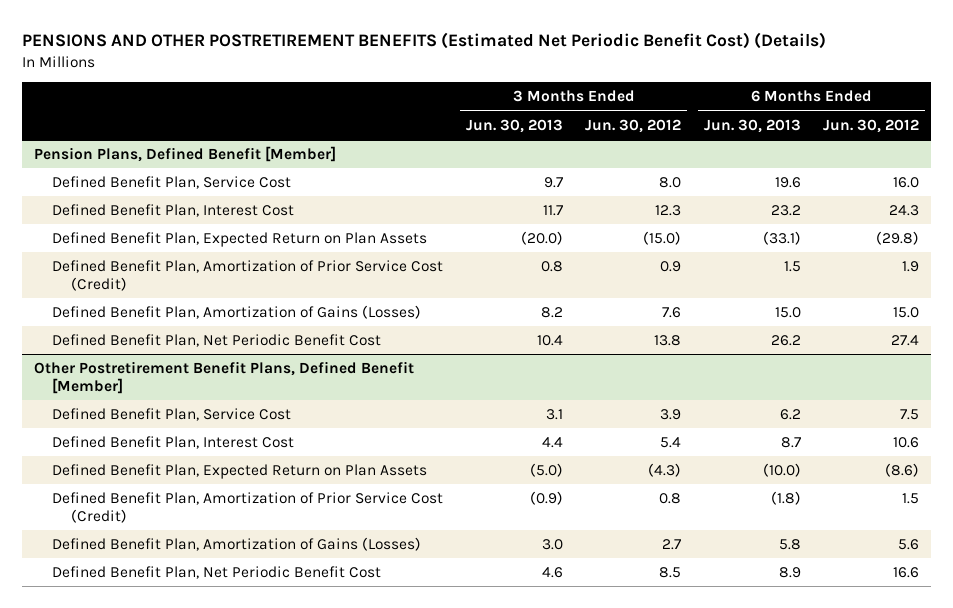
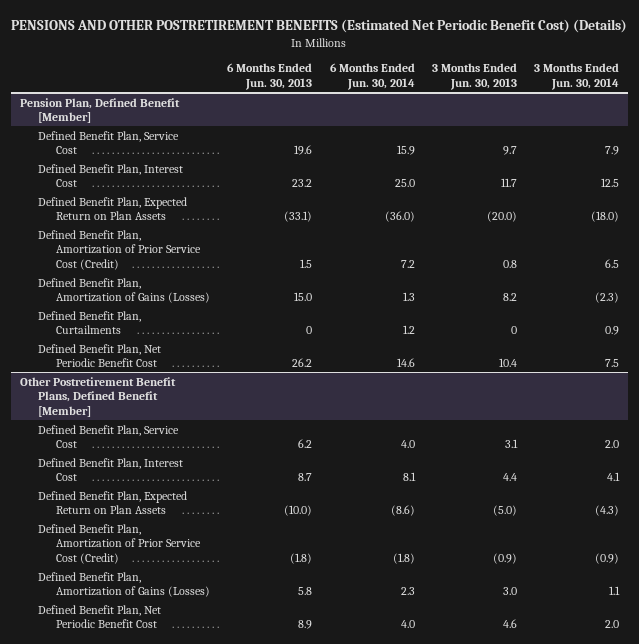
[585,118,682,133] Jun. 30, 2012 -> none
[823,118,920,133] Jun. 30, 2012 -> none
none -> [329,63,415,91] 6 Months Ended Jun. 30, 2014
none -> [533,63,619,91] 3 Months Ended Jun. 30, 2014
[33,146,336,163] Pension Plans, Defined Benefit [Member] -> [19,97,180,124] Pension Plan, Defined Benefit [Member]
none -> [38,310,142,335] Defined Benefit Plan, Curtailments

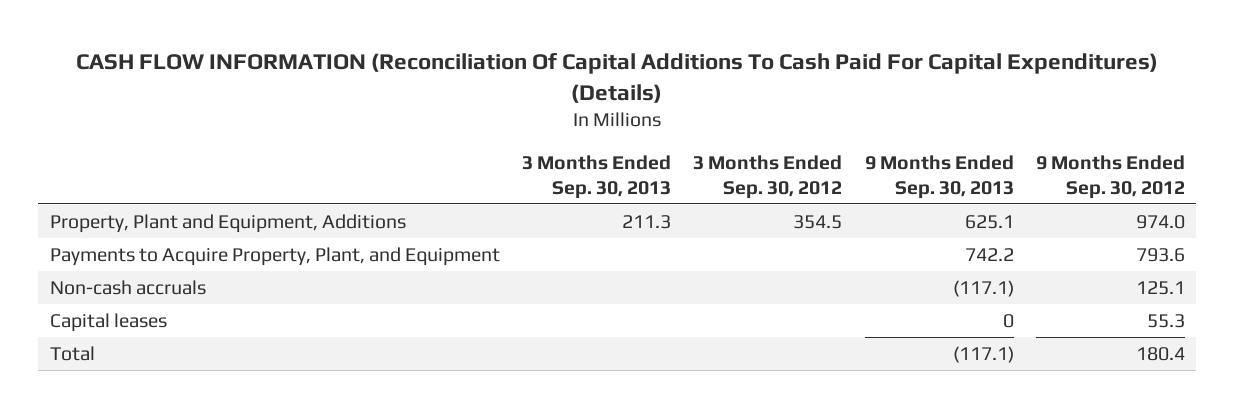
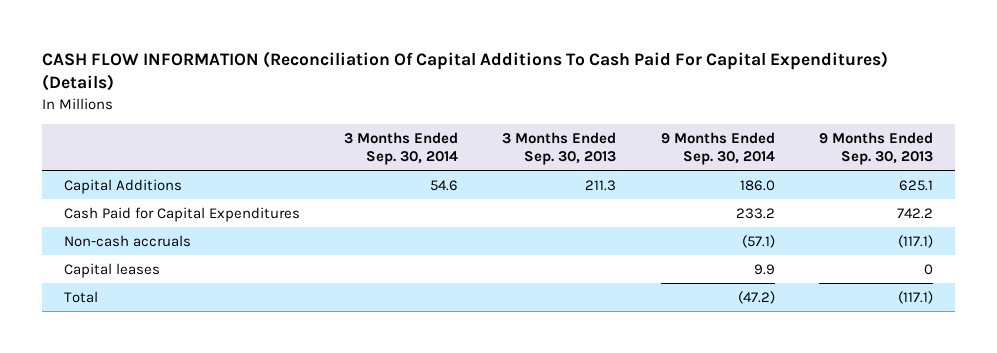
[693,154,843,199] 3 Months Ended Sep. 30, 2012 -> none
[1035,154,1185,199] 9 Months Ended Sep. 30, 2012 -> none
none -> [344,131,459,166] 3 Months Ended Sep. 30, 2014
none -> [660,131,775,166] 9 Months Ended Sep. 30, 2014
[49,213,406,233] Property, Plant and Equipment, Additions -> [63,178,182,194] Capital Additions
[49,246,500,266] Payments to Acquire Property, Plant, and Equipment -> [63,206,300,222] Cash Paid for Capital Expenditures

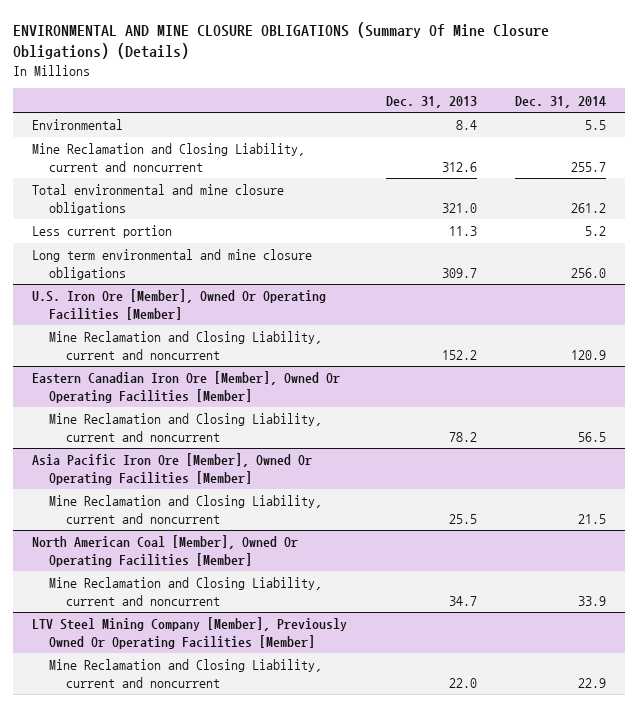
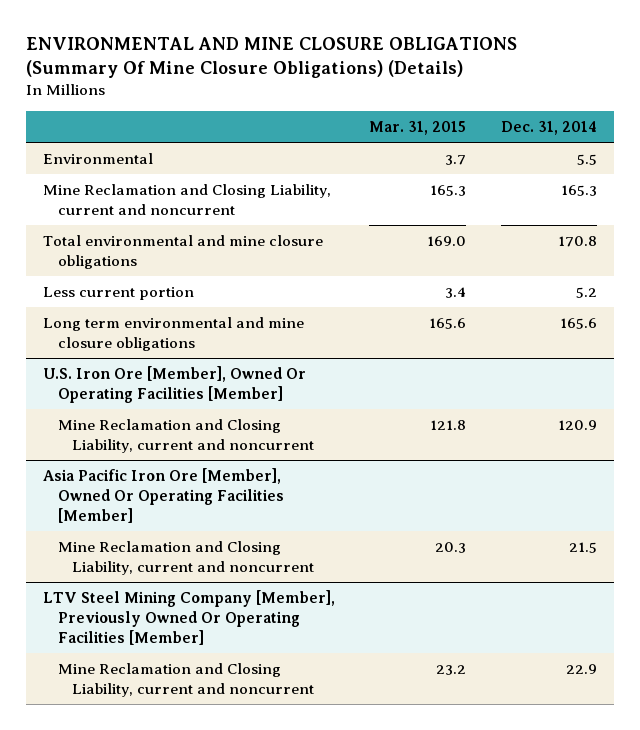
[385,95,477,108] Dec. 31, 2013 -> none
none -> [369,120,467,135] Mar. 31, 2015
[570,161,606,172] 255.7 -> [560,185,597,197] 165.3
[570,202,606,213] 261.2 -> [557,236,597,248] 170.8
[570,267,606,278] 256.0 -> [559,318,597,330] 165.6
[32,371,341,403] Eastern Canadian Iron Ore [Member], Owned Or Operating Facilities [Member] -> none
[49,413,323,442] Mine Reclamation and Closing Liability, current and noncurrent -> none
[32,535,299,567] North American Coal [Member], Owned Or Operating Facilities [Member] -> none
[49,577,323,606] Mine Reclamation and Closing Liability, current and noncurrent -> none

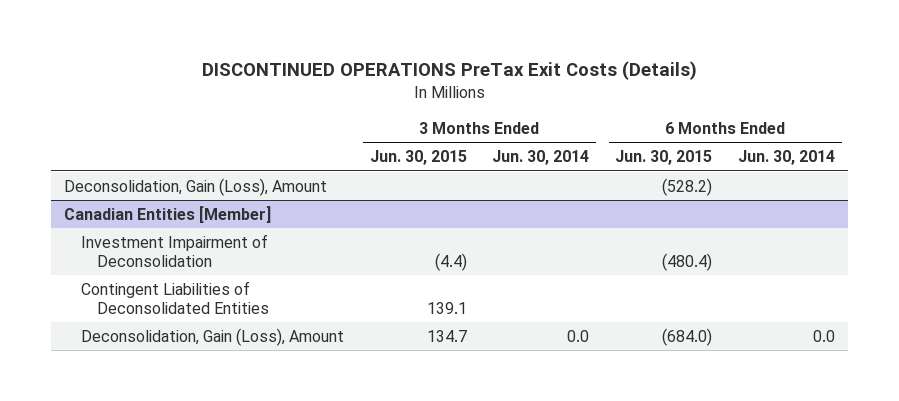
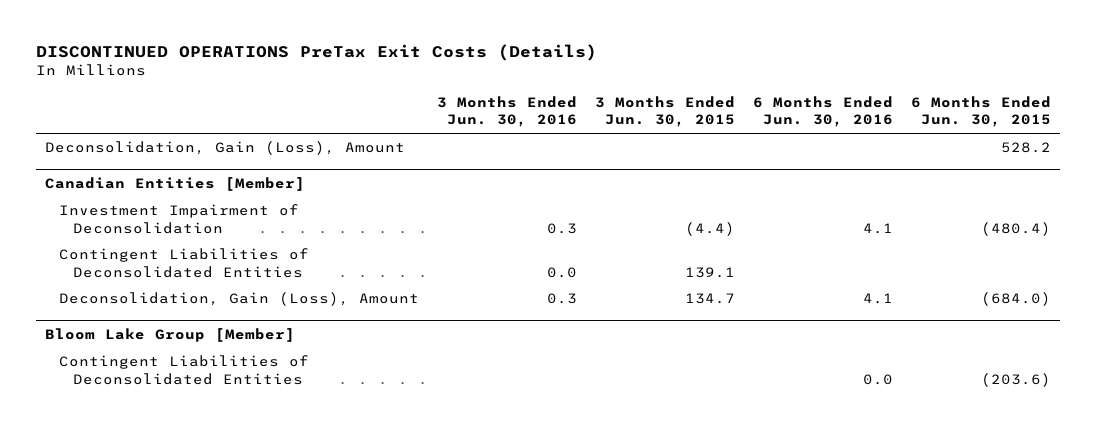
[492,150,590,166] Jun. 30, 2014 -> none
[738,150,836,166] Jun. 30, 2014 -> none
none -> [436,96,577,128] 3 Months Ended Jun. 30, 2016
none -> [752,96,893,128] 6 Months Ended Jun. 30, 2016
[662,177,713,196] (528.2) -> [1000,142,1051,154] 528.2
none -> [44,327,295,342] Bloom Lake Group [Member]
none -> [59,355,310,385] Contingent Liabilities of Deconsolidated Entities

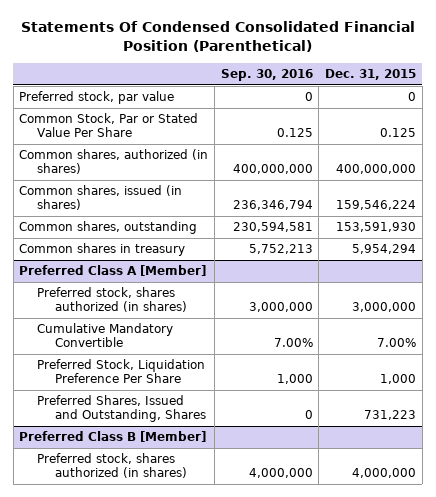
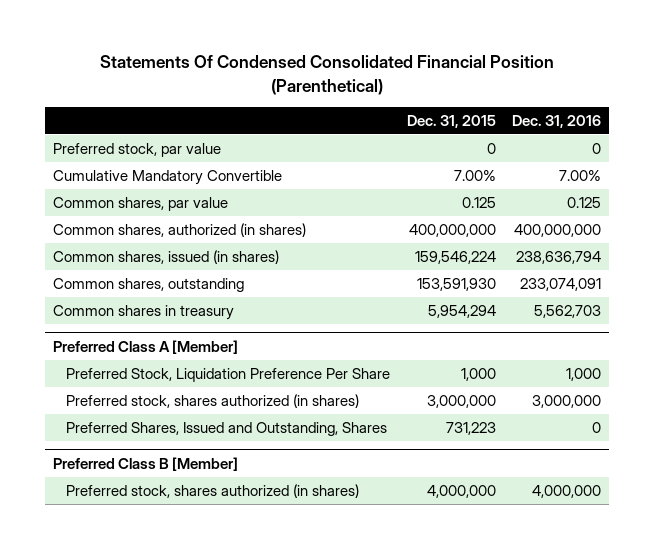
[220,69,313,82] Sep. 30, 2016 -> none
none -> [511,114,601,128] Dec. 31, 2016
none -> [53,170,283,186] Cumulative Mandatory Convertible
[19,113,199,138] Common Stock, Par or Stated Value Per Share -> [53,197,229,212] Common shares, par value
[37,323,174,348] Cumulative Mandatory Convertible -> none
[37,287,188,313] Preferred stock, shares authorized (in shares) -> [66,394,360,409] Preferred stock, shares authorized (in shares)

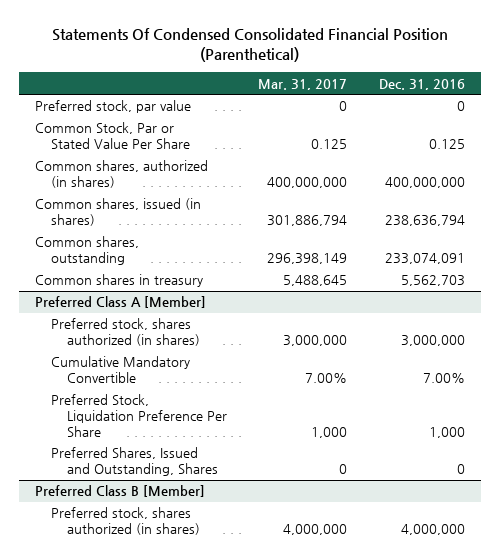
[406,114,496,128] Dec. 31, 2015 -> none
none -> [258,78,348,90] Mar. 31, 2017
[53,170,283,186] Cumulative Mandatory Convertible -> none
[53,197,229,212] Common shares, par value -> [35,122,190,150] Common Stock, Par or Stated Value Per Share
none -> [50,356,190,384] Cumulative Mandatory Convertible
[66,368,391,383] Preferred Stock, Liquidation Preference Per Share -> [50,394,227,438] Preferred Stock, Liquidation Preference Per Share

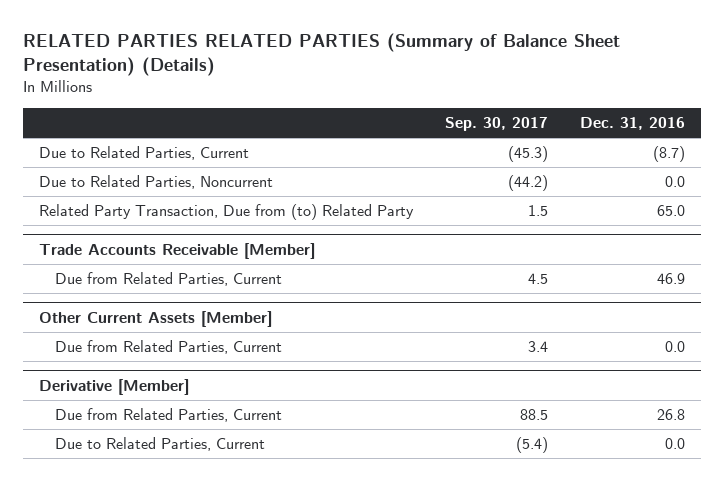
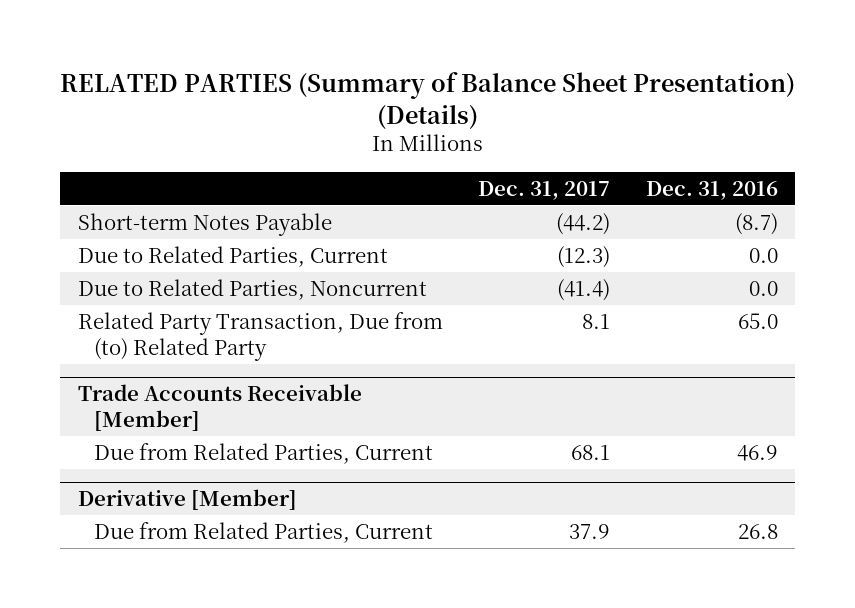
[22,32,620,77] RELATED PARTIES RELATED PARTIES (Summary of Balance Sheet Presentation) (Details) -> [59,71,795,129] RELATED PARTIES (Summary of Balance Sheet Presentation) (Details)
[445,116,549,131] Sep. 30, 2017 -> none
none -> [478,180,611,200] Dec. 31, 2017
none -> [77,212,332,236] Short-term Notes Payable
[653,146,686,163] (8.7) -> [748,247,778,263] 0.0
[38,310,272,327] Other Current Assets [Member] -> none
[55,340,283,355] Due from Related Parties, Current -> none
[55,437,266,452] Due to Related Parties, Current -> none

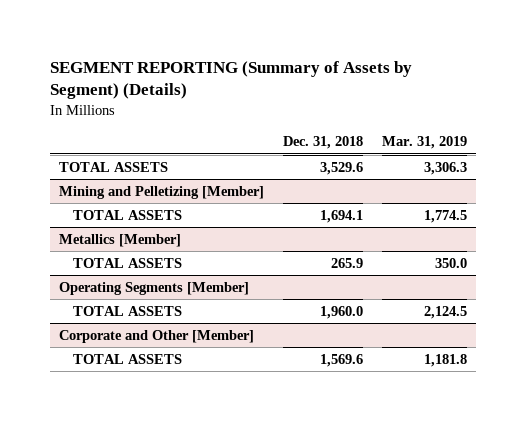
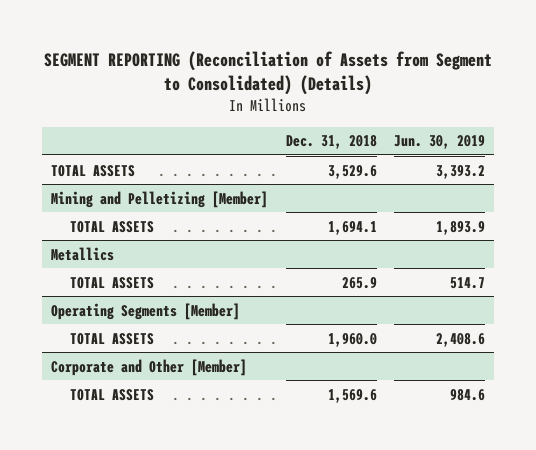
[49,60,412,100] SEGMENT REPORTING (Summary of Assets by Segment) (Details) -> [44,51,493,96] SEGMENT REPORTING (Reconciliation of Assets from Segment to Consolidated) (Details)
[382,136,468,150] Mar. 31, 2019 -> none
none -> [394,135,486,150] Jun. 30, 2019
[59,233,182,247] Metallics [Member] -> [51,246,115,261] Metallics

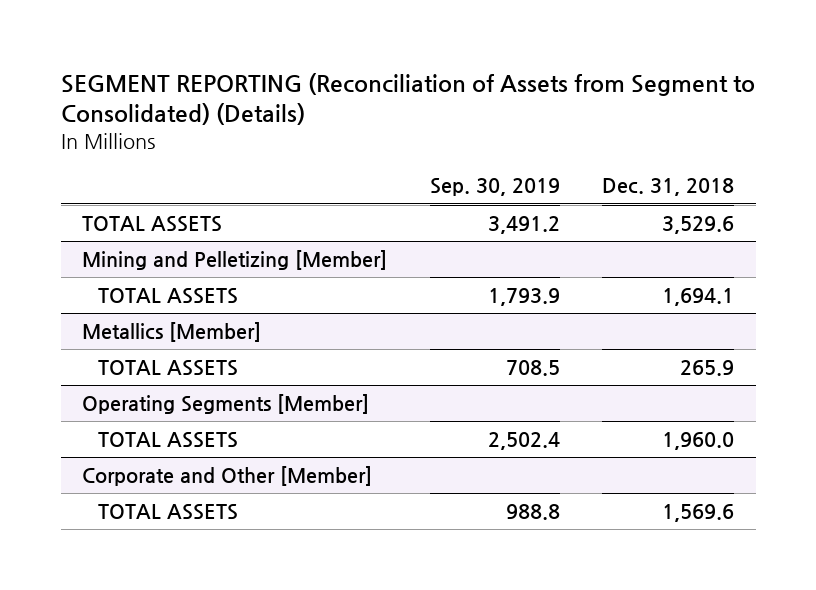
[394,135,486,150] Jun. 30, 2019 -> none
none -> [429,178,560,197] Sep. 30, 2019
[51,246,115,261] Metallics -> [82,322,262,343] Metallics [Member]

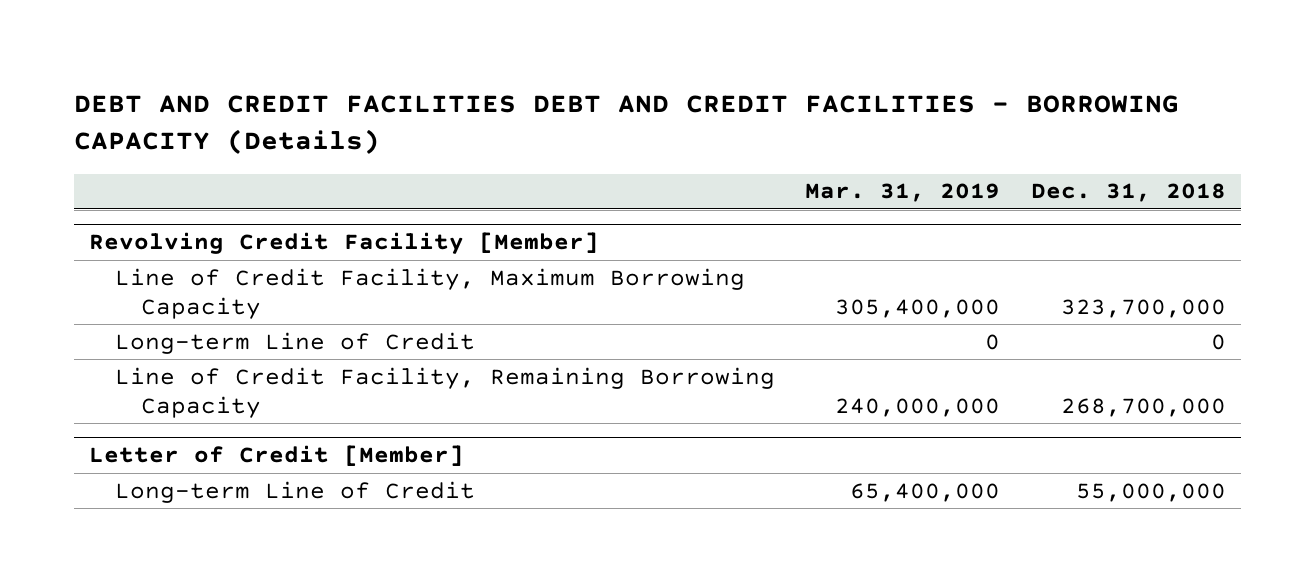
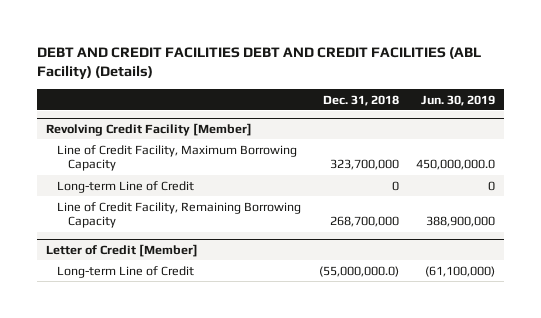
[73,94,1179,155] DEBT AND CREDIT FACILITIES DEBT AND CREDIT FACILITIES - BORROWING CAPACITY (Details) -> [36,46,481,81] DEBT AND CREDIT FACILITIES DEBT AND CREDIT FACILITIES (ABL Facility) (Details)
[805,183,1001,203] Mar. 31, 2019 -> none
none -> [421,94,496,106] Jun. 30, 2019
[1075,482,1226,502] 55,000,000 -> [318,265,399,277] (55,000,000.0)

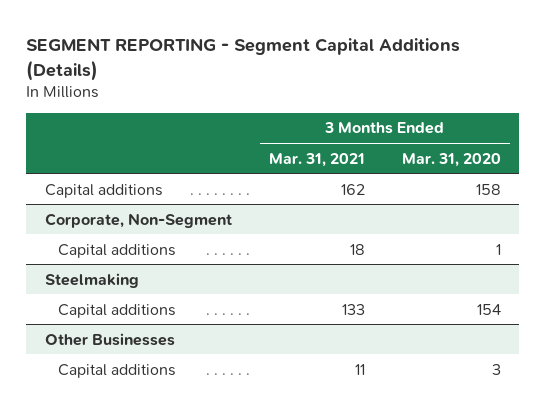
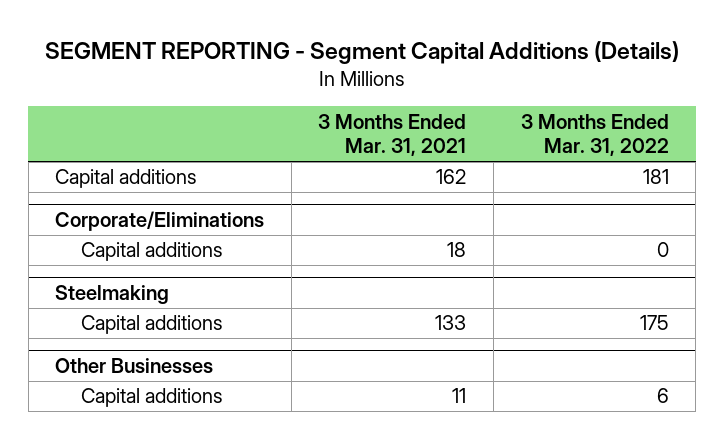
[401,152,501,167] Mar. 31, 2020 -> none
none -> [520,113,669,157] 3 Months Ended Mar. 31, 2022
[44,212,232,228] Corporate, Non-Segment -> [55,210,265,231] Corporate/Eliminations

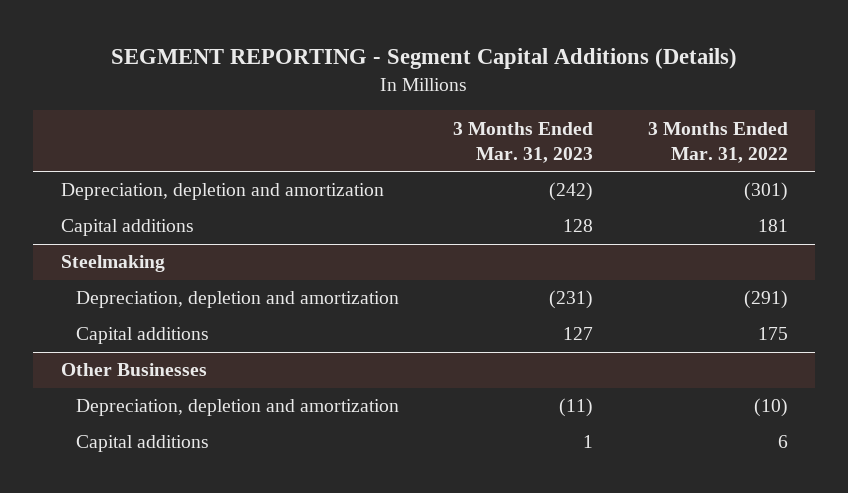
[318,113,467,157] 3 Months Ended Mar. 31, 2021 -> none
none -> [453,121,594,163] 3 Months Ended Mar. 31, 2023
none -> [60,183,384,201] Depreciation, depletion and amortization
[55,210,265,231] Corporate/Eliminations -> none
[80,242,223,262] Capital additions -> none
none -> [75,291,399,309] Depreciation, depletion and amortization
none -> [75,399,399,417] Depreciation, depletion and amortization

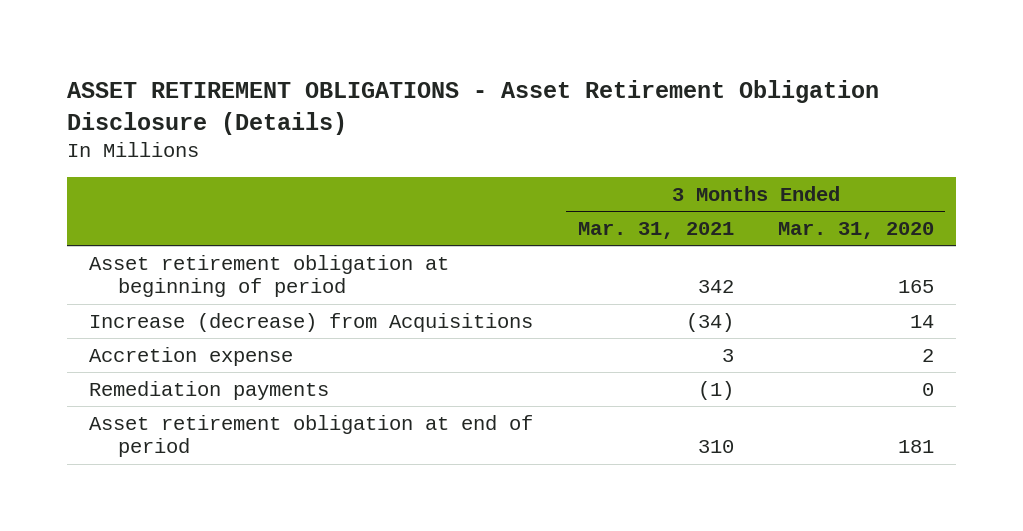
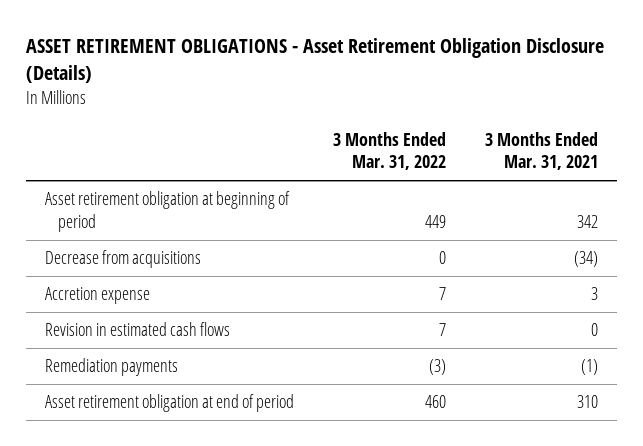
[778,221,935,239] Mar. 31, 2020 -> none
none -> [332,132,446,171] 3 Months Ended Mar. 31, 2022
[88,312,533,332] Increase (decrease) from Acquisitions -> [45,250,202,269] Decrease from acquisitions
none -> [45,322,231,337] Revision in estimated cash flows

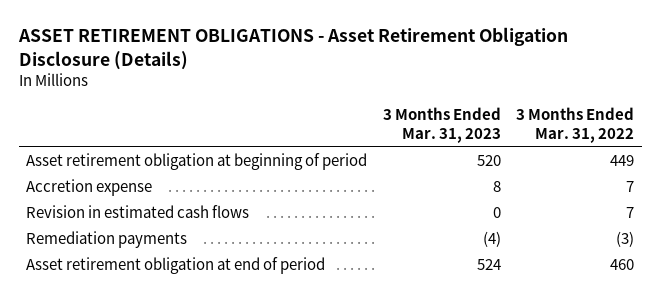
[484,132,598,171] 3 Months Ended Mar. 31, 2021 -> none
none -> [382,106,501,143] 3 Months Ended Mar. 31, 2023
[45,250,202,269] Decrease from acquisitions -> none

